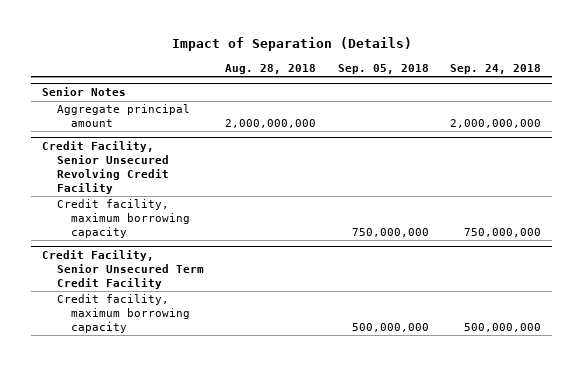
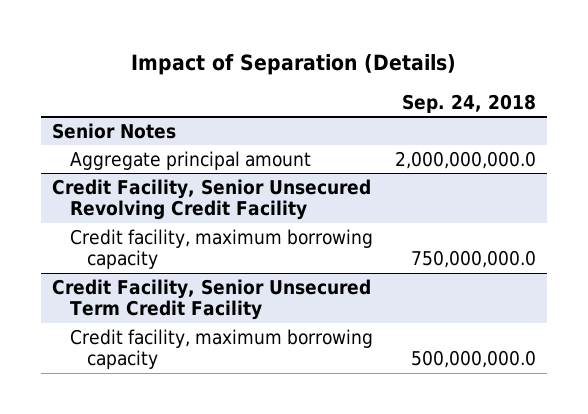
[225,64,317,75] Aug. 28, 2018 -> none
[337,64,429,75] Sep. 05, 2018 -> none
[450,119,542,129] 2,000,000,000 -> [394,150,536,169] 2,000,000,000.0
[464,227,542,237] 750,000,000 -> [410,250,536,269] 750,000,000.0
[464,322,542,332] 500,000,000 -> [410,350,536,369] 500,000,000.0

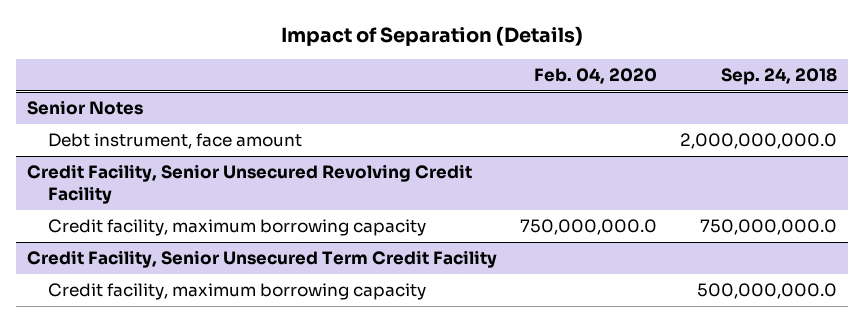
none -> [533,67,657,84] Feb. 04, 2020
[69,150,311,170] Aggregate principal amount -> [47,133,302,150] Debt instrument, face amount

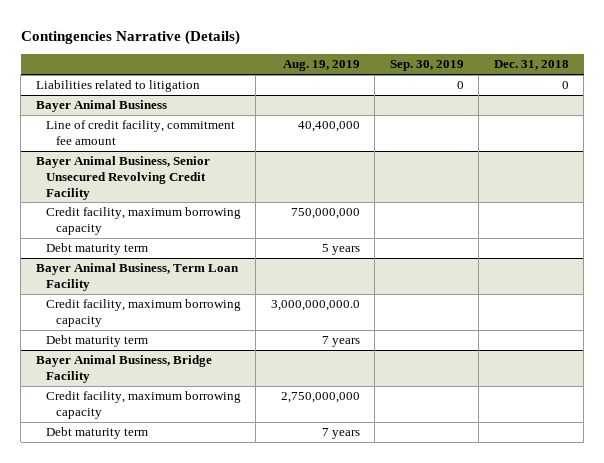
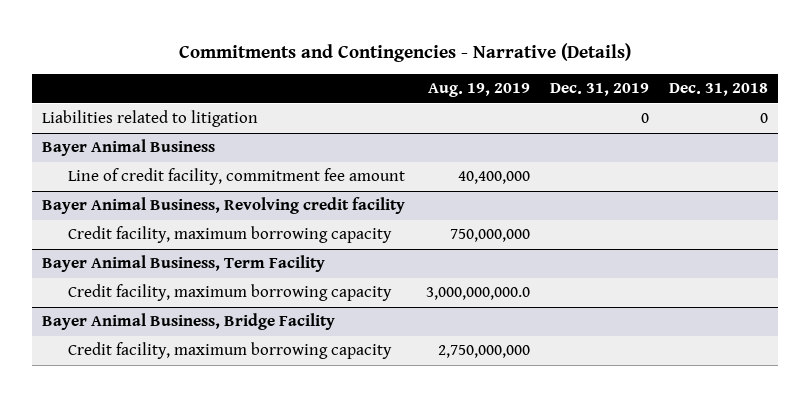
[20,29,240,45] Contingencies Narrative (Details) -> [179,42,632,62] Commitments and Contingencies - Narrative (Details)
[389,60,464,72] Sep. 30, 2019 -> none
none -> [550,83,650,97] Dec. 31, 2019
[35,156,210,200] Bayer Animal Business, Senior Unsecured Revolving Credit Facility -> [42,197,406,215] Bayer Animal Business, Revolving credit facility
[45,243,148,256] Debt maturity term -> none
[35,263,239,291] Bayer Animal Business, Term Loan Facility -> [42,255,326,273] Bayer Animal Business, Term Facility
[45,335,148,348] Debt maturity term -> none
[45,427,148,440] Debt maturity term -> none

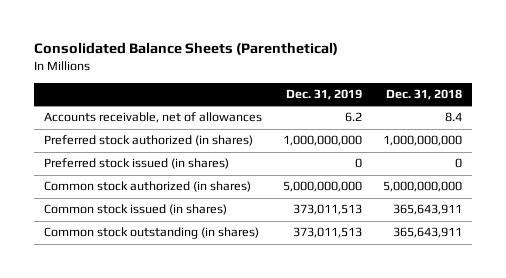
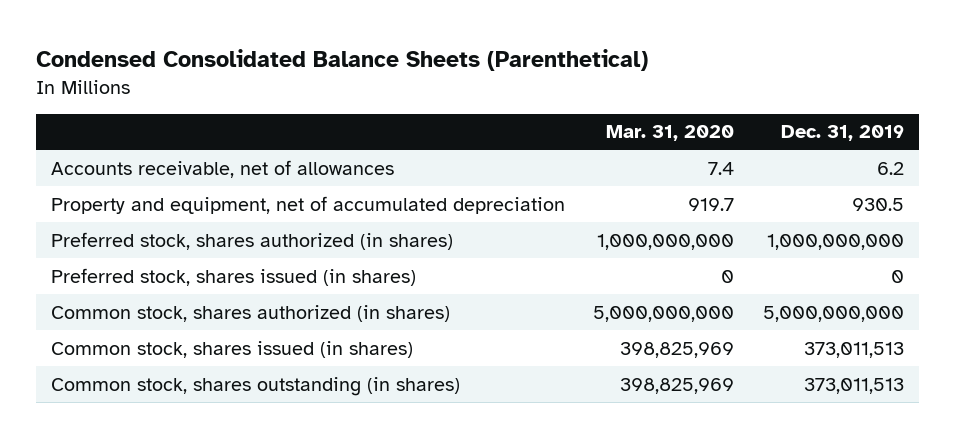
[33,42,338,56] Consolidated Balance Sheets (Parenthetical) -> [36,49,649,72] Condensed Consolidated Balance Sheets (Parenthetical)
[385,89,462,101] Dec. 31, 2018 -> none
none -> [606,125,735,142] Mar. 31, 2020
none -> [50,195,565,214] Property and equipment, net of accumulated depreciation
[44,135,254,147] Preferred stock authorized (in shares) -> [50,231,453,250] Preferred stock, shares authorized (in shares)
[44,158,230,170] Preferred stock issued (in shares) -> [50,267,416,286] Preferred stock, shares issued (in shares)
[44,181,252,193] Common stock authorized (in shares) -> [50,304,450,322] Common stock, shares authorized (in shares)
[44,204,228,216] Common stock issued (in shares) -> [50,340,413,358] Common stock, shares issued (in shares)
[44,227,260,240] Common stock outstanding (in shares) -> [50,376,460,396] Common stock, shares outstanding (in shares)

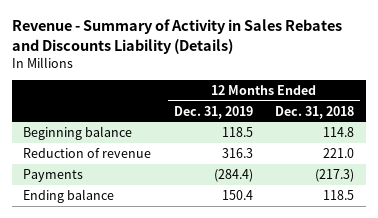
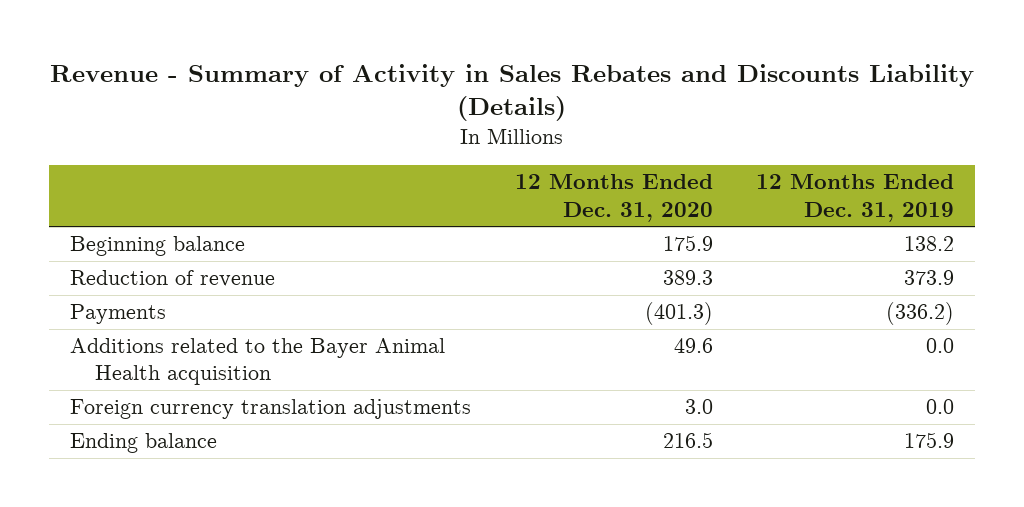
[275,105,355,119] Dec. 31, 2018 -> none
none -> [514,174,713,222] 12 Months Ended Dec. 31, 2020
[221,126,253,137] 118.5 -> [903,236,954,252] 138.2
[221,147,253,158] 316.3 -> [903,270,954,286] 373.9
[213,168,253,182] (284.4) -> [885,302,954,326] (336.2)
none -> [70,338,446,386] Additions related to the Bayer Animal Health acquisition
none -> [70,399,472,420] Foreign currency translation adjustments
[221,189,253,200] 150.4 -> [903,432,954,449] 175.9

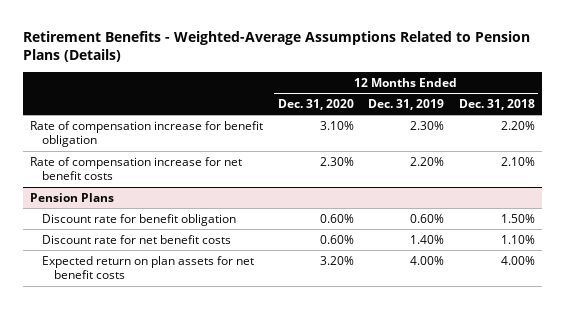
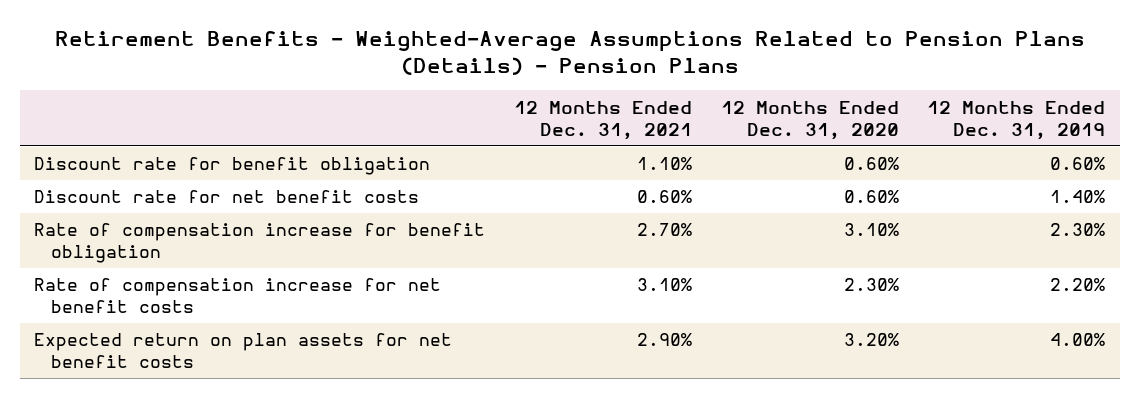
[22,30,530,63] Retirement Benefits - Weighted-Average Assumptions Related to Pension Plans (Details) -> [54,31,1085,76] Retirement Benefits - Weighted-Average Assumptions Related to Pension Plans (Details) - Pension Plans
[458,99,535,111] Dec. 31, 2018 -> none
none -> [513,100,692,140] 12 Months Ended Dec. 31, 2021
[30,192,115,202] Pension Plans -> none
[30,120,264,148] Rate of compensation increase for benefit obligation -> [34,223,486,264] Rate of compensation increase for benefit obligation
[30,156,243,181] Rate of compensation increase for net benefit costs -> [34,278,442,314] Rate of compensation increase for net benefit costs

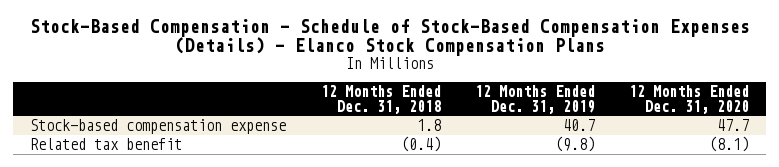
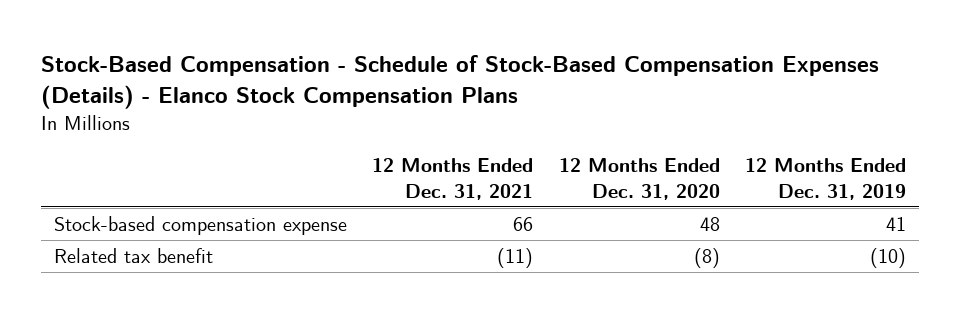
[320,85,441,114] 12 Months Ended Dec. 31, 2018 -> none
none -> [372,158,534,200] 12 Months Ended Dec. 31, 2021
[562,119,595,132] 40.7 -> [886,216,907,231] 41
[716,119,749,132] 47.7 -> [699,216,720,231] 48
[554,136,595,153] (9.8) -> [870,247,907,268] (10)
[708,136,749,153] (8.1) -> [693,247,720,268] (8)

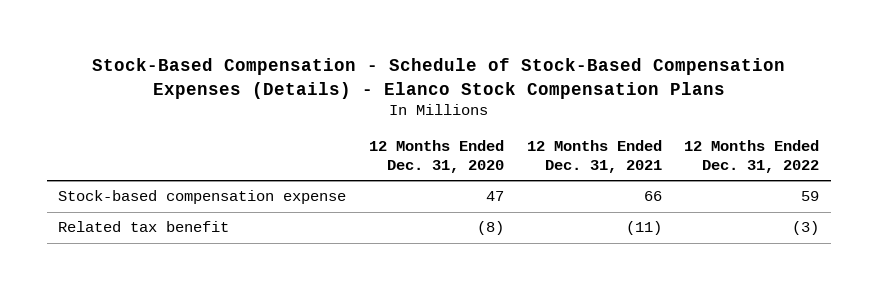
[745,158,907,200] 12 Months Ended Dec. 31, 2019 -> none
none -> [684,140,820,173] 12 Months Ended Dec. 31, 2022
[699,216,720,231] 48 -> [485,191,504,202] 47

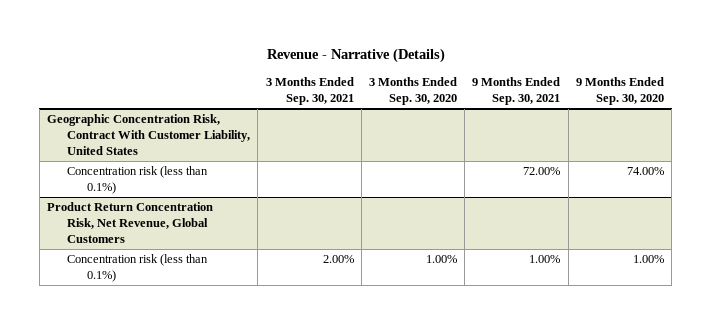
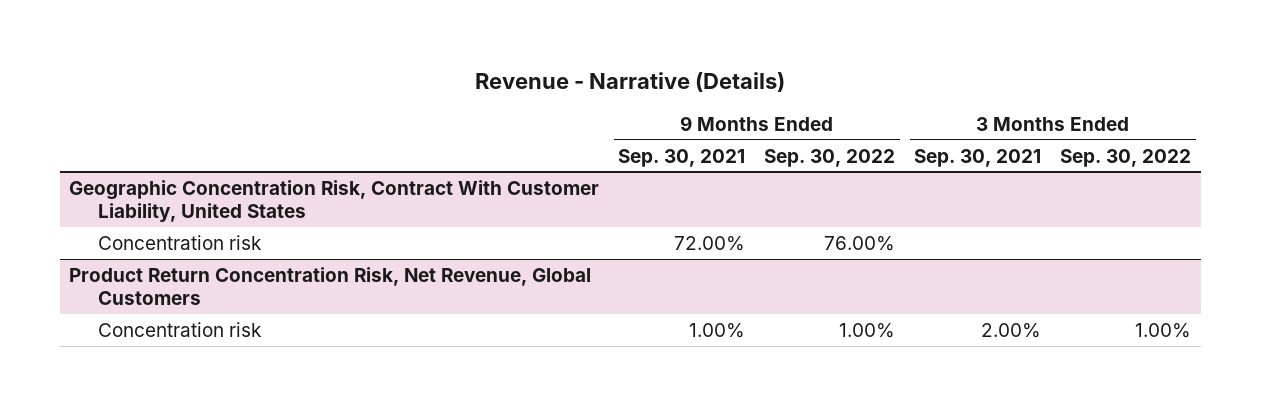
[369,77,458,105] 3 Months Ended Sep. 30, 2020 -> none
[575,77,664,105] 9 Months Ended Sep. 30, 2020 -> none
none -> [764,148,896,167] Sep. 30, 2022
none -> [1060,148,1192,167] Sep. 30, 2022
[67,166,209,195] Concentration risk (less than 0.1%) -> [97,234,262,250] Concentration risk
[67,254,209,283] Concentration risk (less than 0.1%) -> [97,321,262,337] Concentration risk

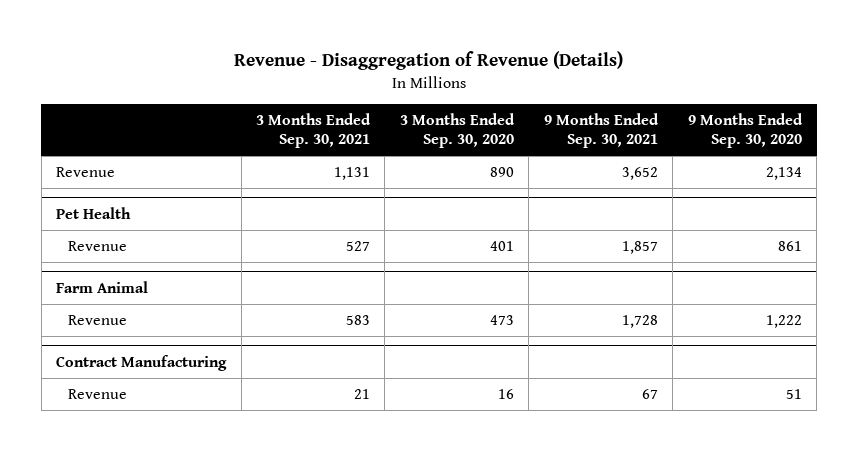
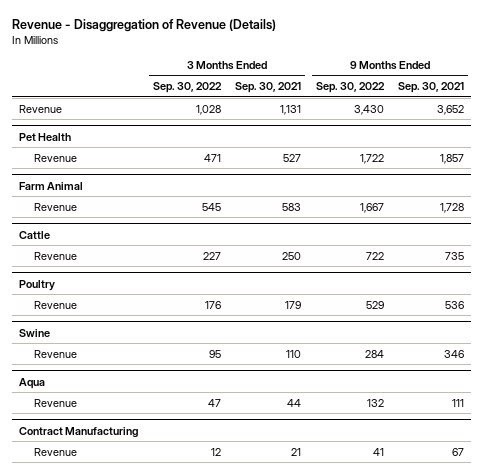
[399,112,515,149] 3 Months Ended Sep. 30, 2020 -> none
[687,112,803,149] 9 Months Ended Sep. 30, 2020 -> none
none -> [152,82,222,94] Sep. 30, 2022
none -> [315,82,385,94] Sep. 30, 2022
none -> [18,230,50,239] Cattle
none -> [34,251,78,260] Revenue
none -> [18,279,55,291] Poultry
none -> [34,300,78,309] Revenue
none -> [18,328,50,337] Swine
none -> [34,349,78,358] Revenue
none -> [18,377,45,389] Aqua
none -> [34,398,78,407] Revenue

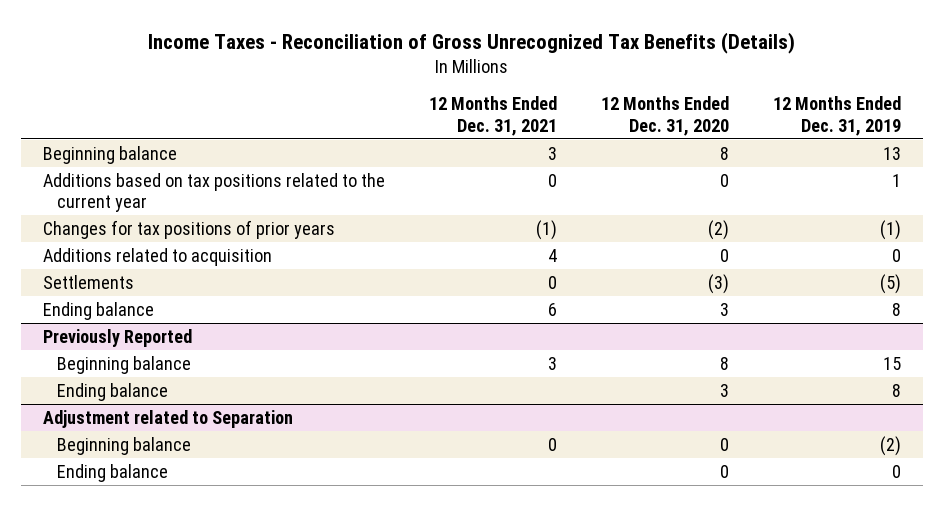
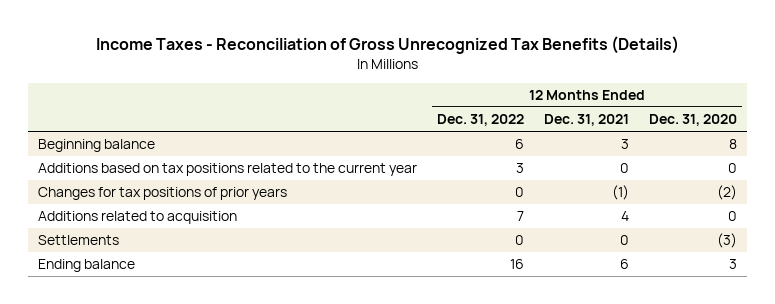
[772,95,901,136] 12 Months Ended Dec. 31, 2019 -> none
none -> [437,114,525,127] Dec. 31, 2022
[43,328,193,347] Previously Reported -> none
[57,355,192,374] Beginning balance -> none
[57,382,169,401] Ending balance -> none
[43,409,294,428] Adjustment related to Separation -> none
[57,436,192,455] Beginning balance -> none
[57,463,169,482] Ending balance -> none

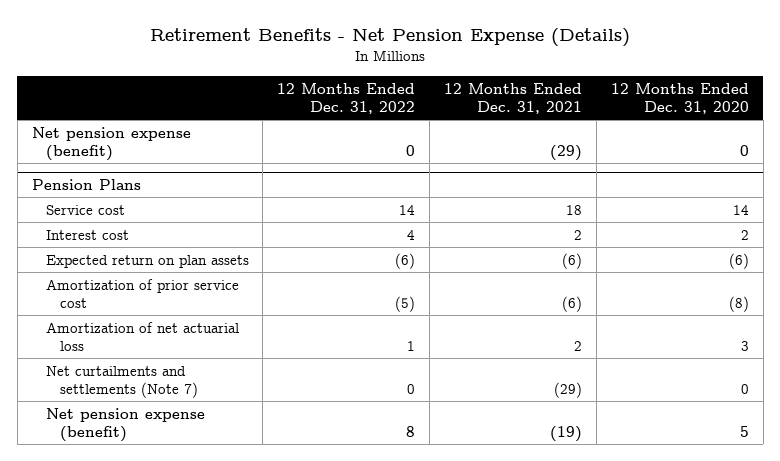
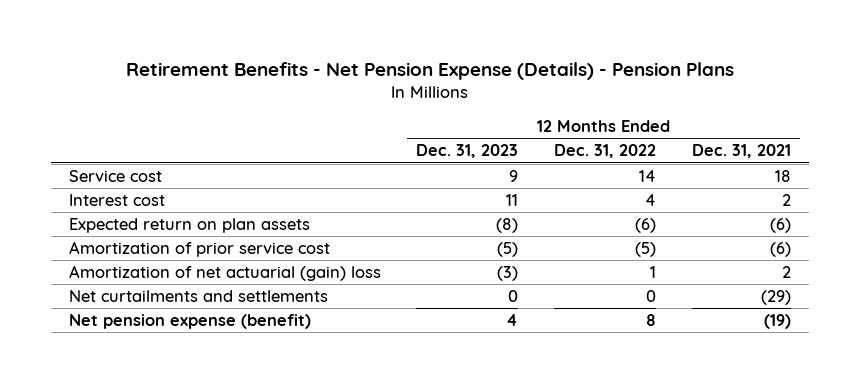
[150,27,631,47] Retirement Benefits - Net Pension Expense (Details) -> [125,61,734,80] Retirement Benefits - Net Pension Expense (Details) - Pension Plans
[610,82,749,115] 12 Months Ended Dec. 31, 2020 -> none
none -> [416,144,519,159] Dec. 31, 2023
[31,126,191,162] Net pension expense (benefit) -> none
[31,178,141,190] Pension Plans -> none
[45,321,239,352] Amortization of net actuarial loss -> [68,264,381,281] Amortization of net actuarial (gain) loss
[45,365,198,399] Net curtailments and settlements (Note 7) -> [68,289,328,302] Net curtailments and settlements

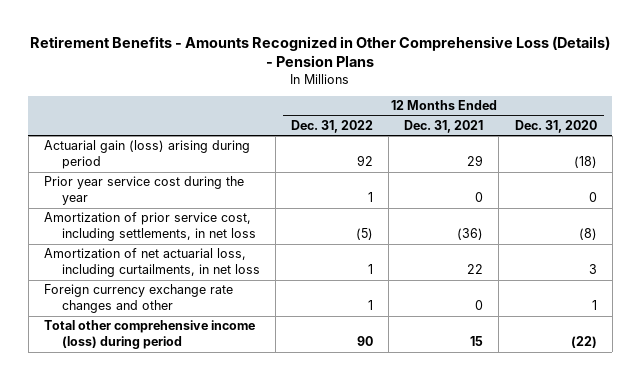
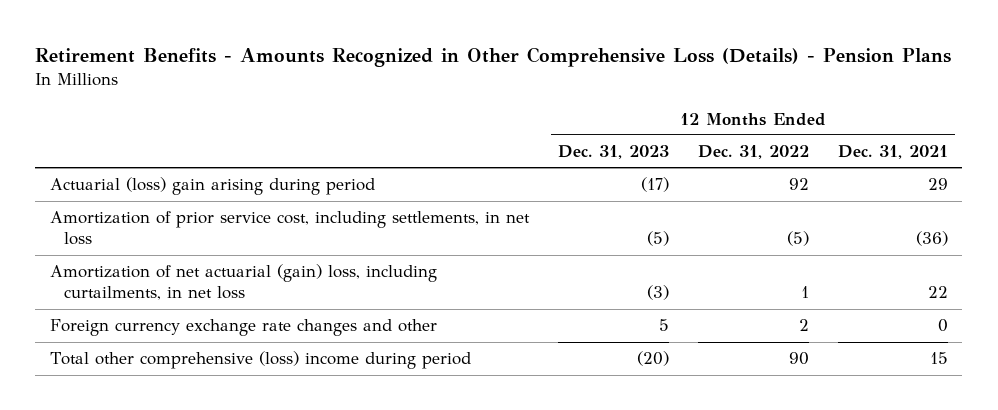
[514,119,597,133] Dec. 31, 2020 -> none
none -> [557,145,669,160] Dec. 31, 2023
[44,176,245,206] Prior year service cost during the year -> none
[44,140,251,170] Actuarial gain (loss) arising during period -> [49,177,375,196] Actuarial (loss) gain arising during period
[44,248,260,278] Amortization of net actuarial loss, including curtailments, in net loss -> [49,264,437,301] Amortization of net actuarial (gain) loss, including curtailments, in net loss
[367,300,373,311] 1 -> [798,319,809,332] 2
[44,320,256,350] Total other comprehensive income (loss) during period -> [49,351,471,370] Total other comprehensive (loss) income during period

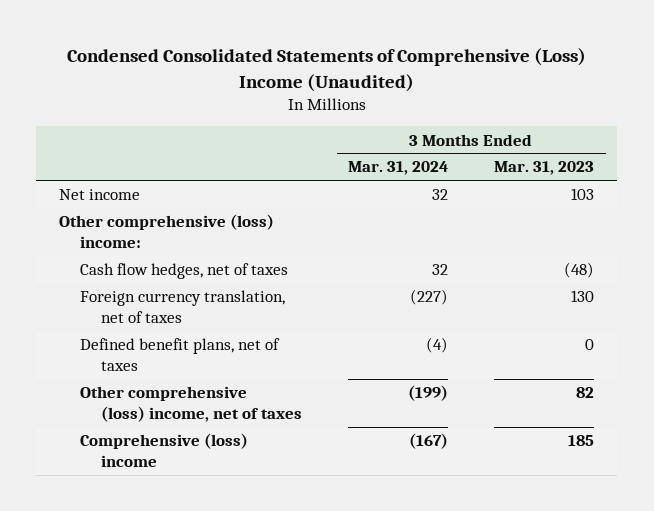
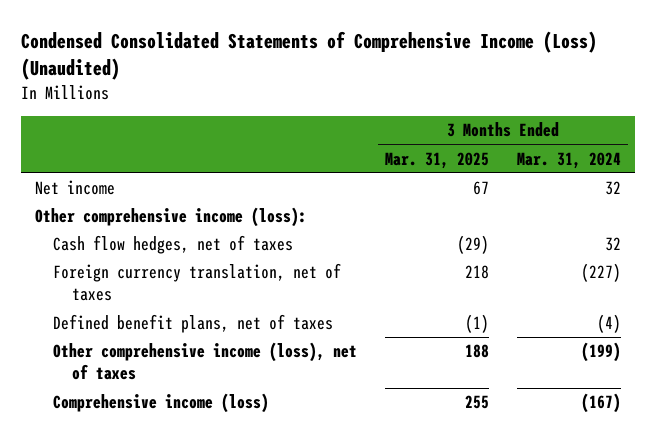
[66,47,586,92] Condensed Consolidated Statements of Comprehensive (Loss) Income (Unaudited) -> [20,30,597,81] Condensed Consolidated Statements of Comprehensive Income (Loss) (Unaudited)
[494,161,595,176] Mar. 31, 2023 -> none
none -> [385,151,490,169] Mar. 31, 2025
[59,214,275,249] Other comprehensive (loss) income: -> [34,207,307,228] Other comprehensive income (loss):
[80,386,303,423] Other comprehensive (loss) income, net of taxes -> [53,342,358,381] Other comprehensive income (loss), net of taxes
[80,433,249,468] Comprehensive (loss) income -> [53,393,270,414] Comprehensive income (loss)

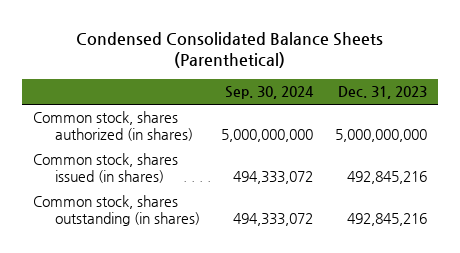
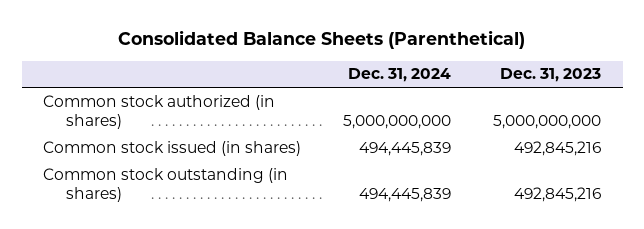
[76,31,384,69] Condensed Consolidated Balance Sheets (Parenthetical) -> [118,30,526,50] Consolidated Balance Sheets (Parenthetical)
[225,86,315,100] Sep. 30, 2024 -> none
none -> [348,68,452,83] Dec. 31, 2024
[33,111,193,141] Common stock, shares authorized (in shares) -> [42,94,275,130] Common stock authorized (in shares)
[33,153,179,183] Common stock, shares issued (in shares) -> [42,140,301,156] Common stock issued (in shares)
[33,195,200,226] Common stock, shares outstanding (in shares) -> [42,167,288,203] Common stock outstanding (in shares)

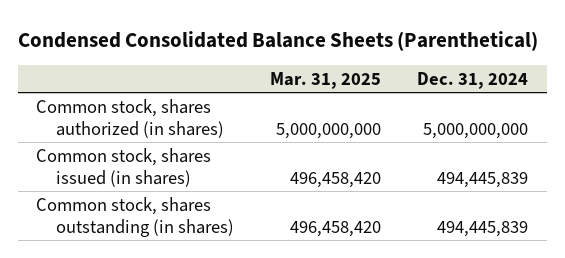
[118,30,526,50] Consolidated Balance Sheets (Parenthetical) -> [17,30,538,51] Condensed Consolidated Balance Sheets (Parenthetical)
[500,68,602,83] Dec. 31, 2023 -> none
none -> [270,71,382,89] Mar. 31, 2025
[42,94,275,130] Common stock authorized (in shares) -> [36,98,224,138] Common stock, shares authorized (in shares)
[42,140,301,156] Common stock issued (in shares) -> [36,147,212,187] Common stock, shares issued (in shares)
[42,167,288,203] Common stock outstanding (in shares) -> [36,196,234,237] Common stock, shares outstanding (in shares)

